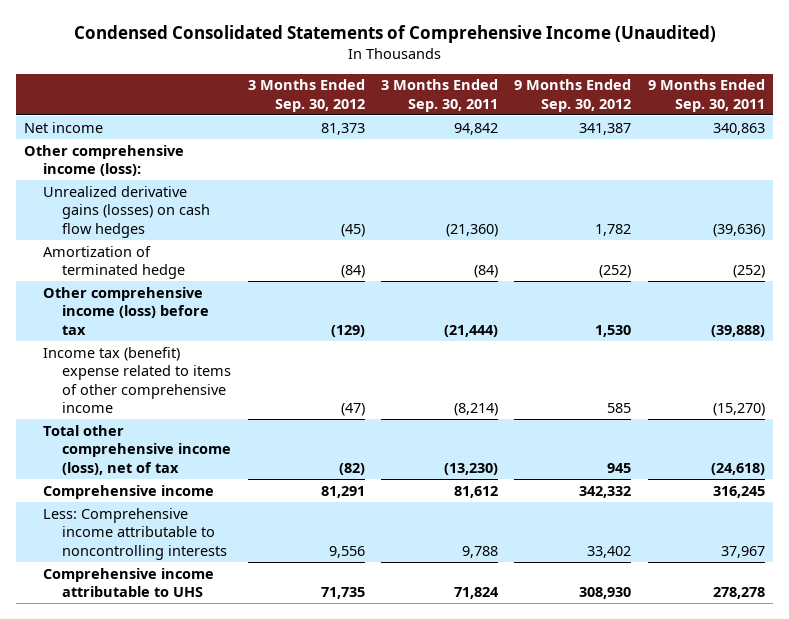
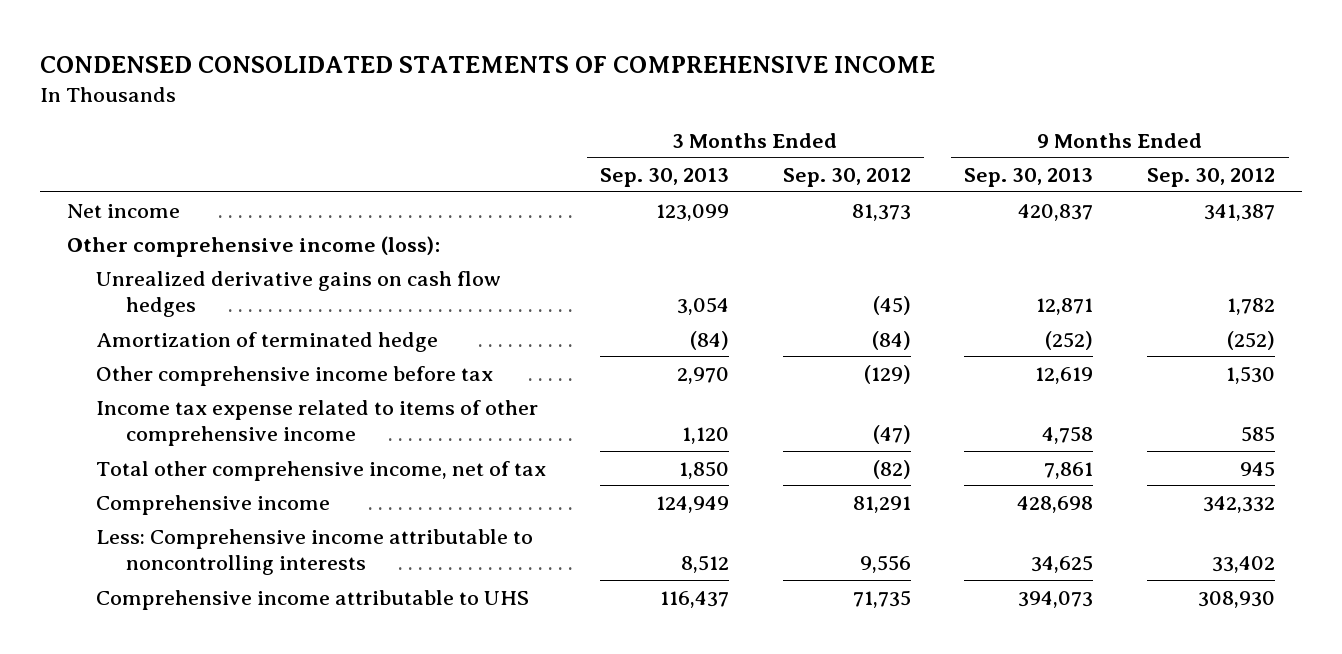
[73,25,716,44] Condensed Consolidated Statements of Comprehensive Income (Unaudited) -> [39,55,935,73] CONDENSED CONSOLIDATED STATEMENTS OF COMPREHENSIVE INCOME
[381,79,499,112] 3 Months Ended Sep. 30, 2011 -> none
[647,79,765,112] 9 Months Ended Sep. 30, 2011 -> none
none -> [599,168,729,188] Sep. 30, 2013
none -> [964,168,1094,188] Sep. 30, 2013
[43,185,211,238] Unrealized derivative gains (losses) on cash flow hedges -> [96,270,502,318] Unrealized derivative gains on cash flow hedges
[43,286,210,335] Other comprehensive income (loss) before tax -> [96,365,494,386] Other comprehensive income before tax
[43,346,232,414] Income tax (benefit) expense related to items of other comprehensive income -> [96,399,539,447] Income tax expense related to items of other comprehensive income
[43,424,232,475] Total other comprehensive income (loss), net of tax -> [96,460,547,481] Total other comprehensive income, net of tax

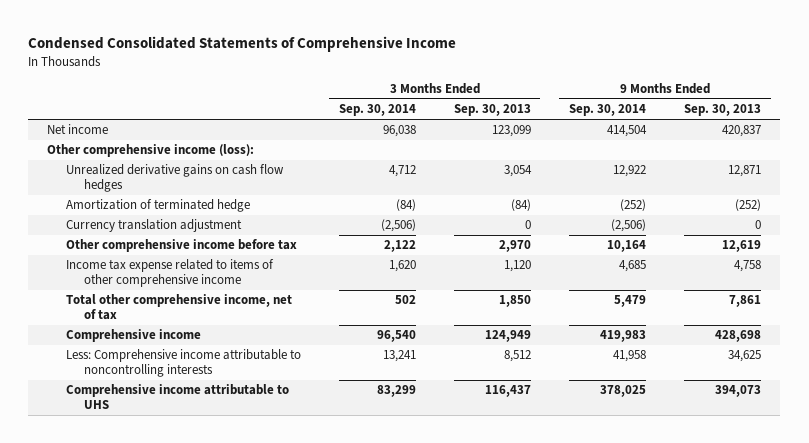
[39,55,935,73] CONDENSED CONSOLIDATED STATEMENTS OF COMPREHENSIVE INCOME -> [28,36,457,53] Condensed Consolidated Statements of Comprehensive Income
[782,168,911,188] Sep. 30, 2012 -> none
[1147,168,1276,188] Sep. 30, 2012 -> none
none -> [338,104,416,117] Sep. 30, 2014
none -> [569,104,647,117] Sep. 30, 2014
none -> [65,219,242,233] Currency translation adjustment

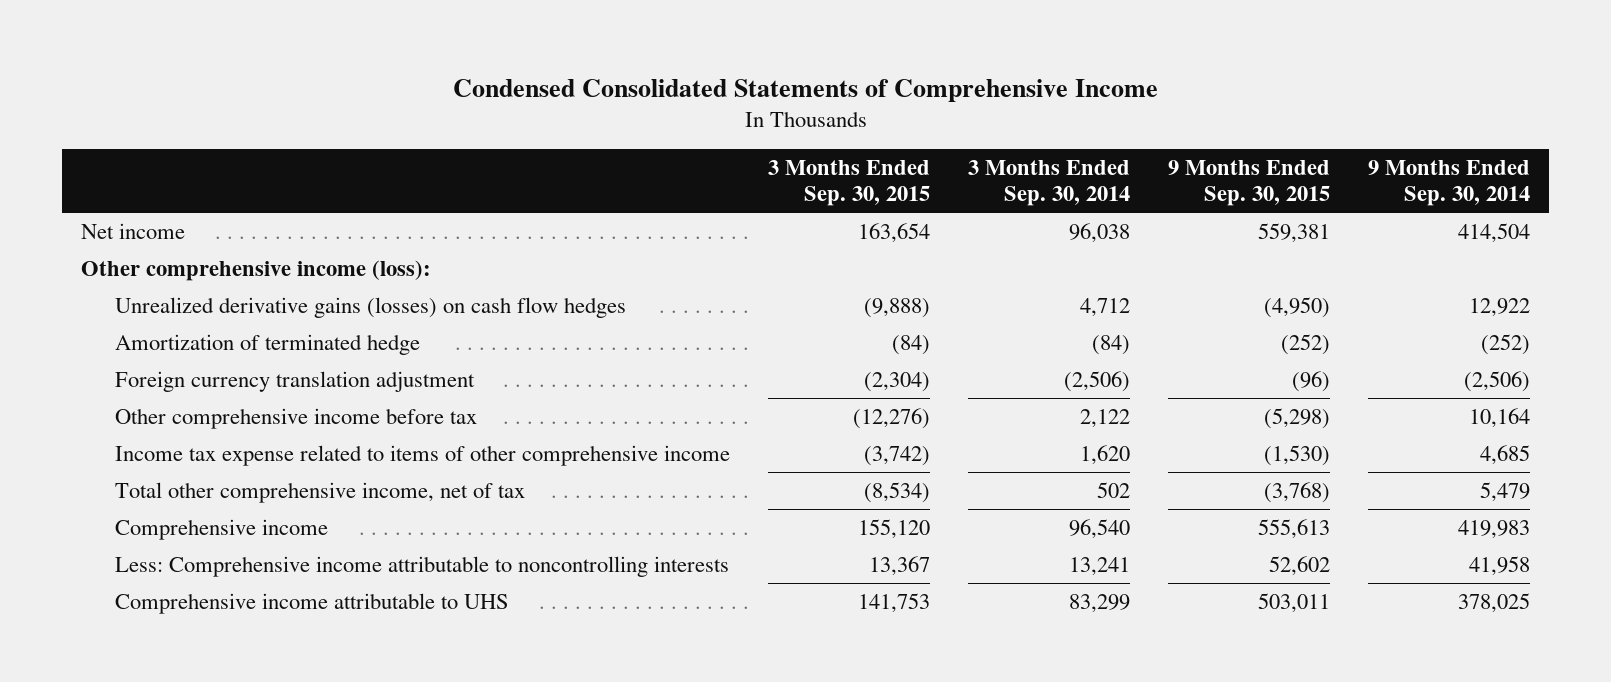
[453,104,531,117] Sep. 30, 2013 -> none
[684,104,762,117] Sep. 30, 2013 -> none
none -> [768,160,931,207] 3 Months Ended Sep. 30, 2015
none -> [1168,160,1331,207] 9 Months Ended Sep. 30, 2015
[65,164,284,193] Unrealized derivative gains on cash flow hedges -> [114,296,626,318] Unrealized derivative gains (losses) on cash flow hedges
[65,219,242,233] Currency translation adjustment -> [114,370,475,392] Foreign currency translation adjustment

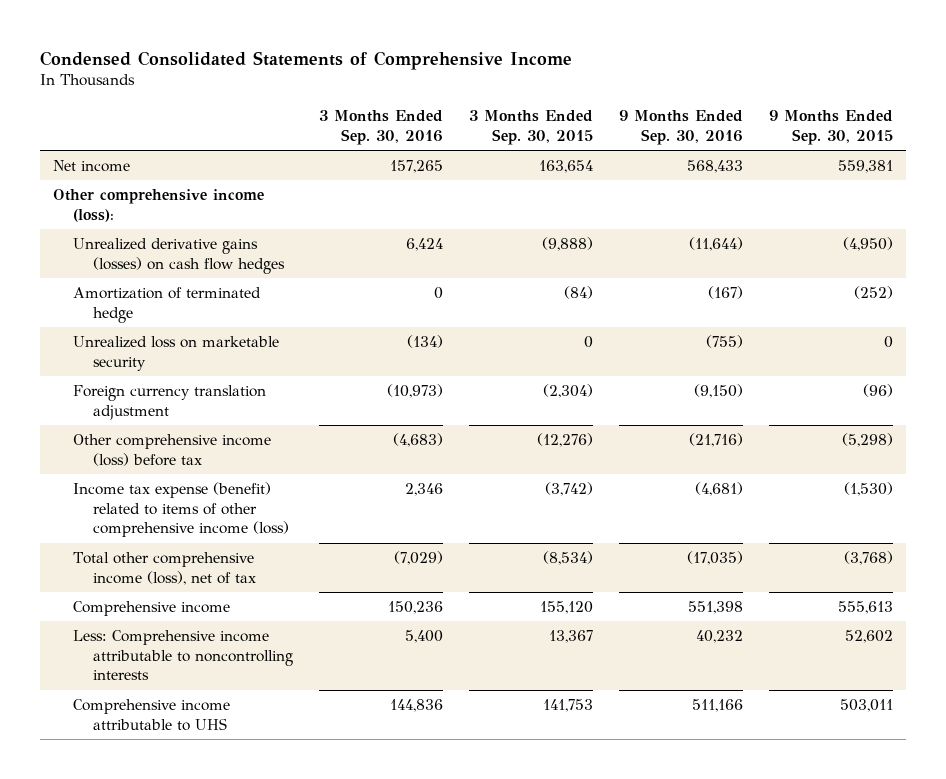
[968,160,1131,207] 3 Months Ended Sep. 30, 2014 -> none
[1368,160,1531,207] 9 Months Ended Sep. 30, 2014 -> none
none -> [318,110,443,145] 3 Months Ended Sep. 30, 2016
none -> [618,110,743,145] 9 Months Ended Sep. 30, 2016
none -> [72,336,279,371] Unrealized loss on marketable security
[114,407,477,429] Other comprehensive income before tax -> [72,434,271,466] Other comprehensive income (loss) before tax
[114,444,730,466] Income tax expense related to items of other comprehensive income -> [72,482,289,538] Income tax expense (benefit) related to items of other comprehensive income (loss)
[114,481,525,503] Total other comprehensive income, net of tax -> [72,552,256,585] Total other comprehensive income (loss), net of tax

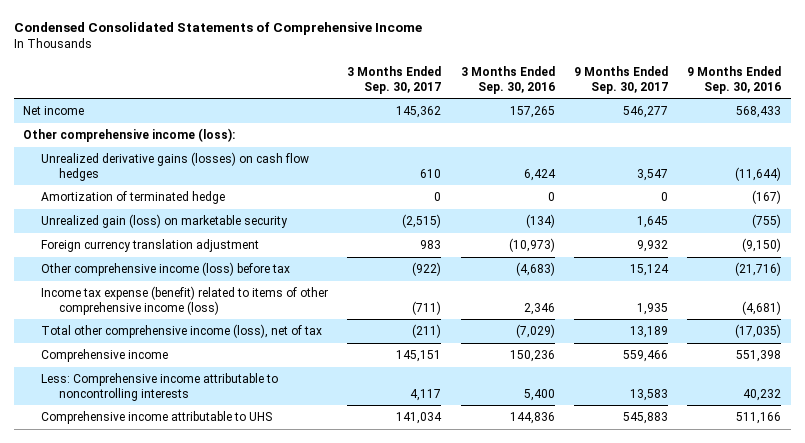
[468,110,593,145] 3 Months Ended Sep. 30, 2015 -> none
[768,110,893,145] 9 Months Ended Sep. 30, 2015 -> none
none -> [347,66,442,94] 3 Months Ended Sep. 30, 2017
none -> [574,66,669,94] 9 Months Ended Sep. 30, 2017
[72,336,279,371] Unrealized loss on marketable security -> [41,214,289,229] Unrealized gain (loss) on marketable security

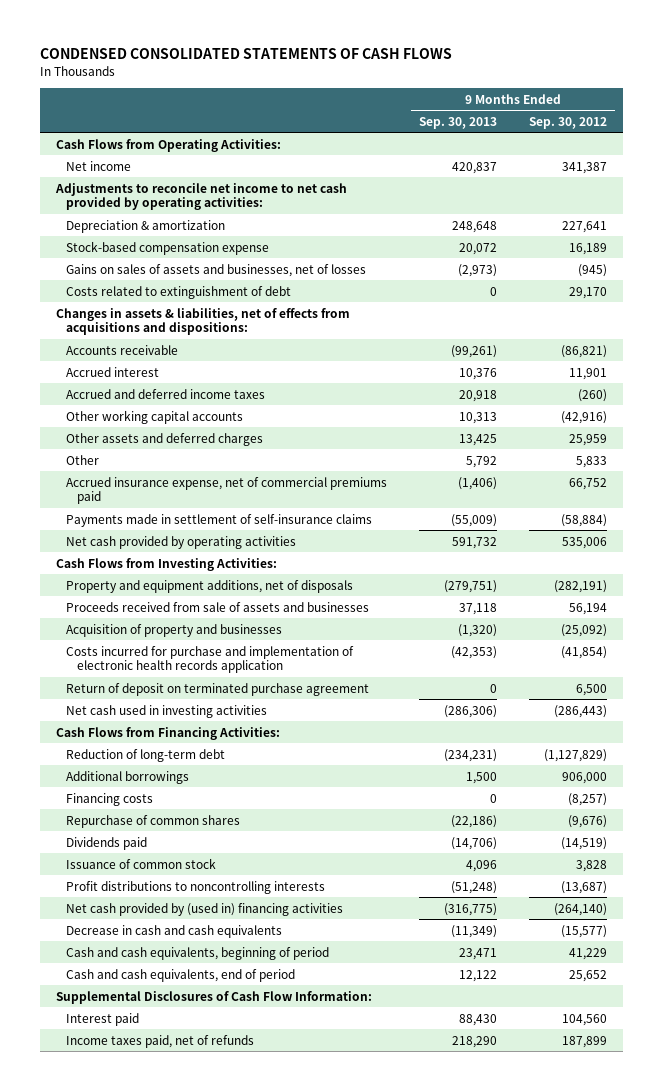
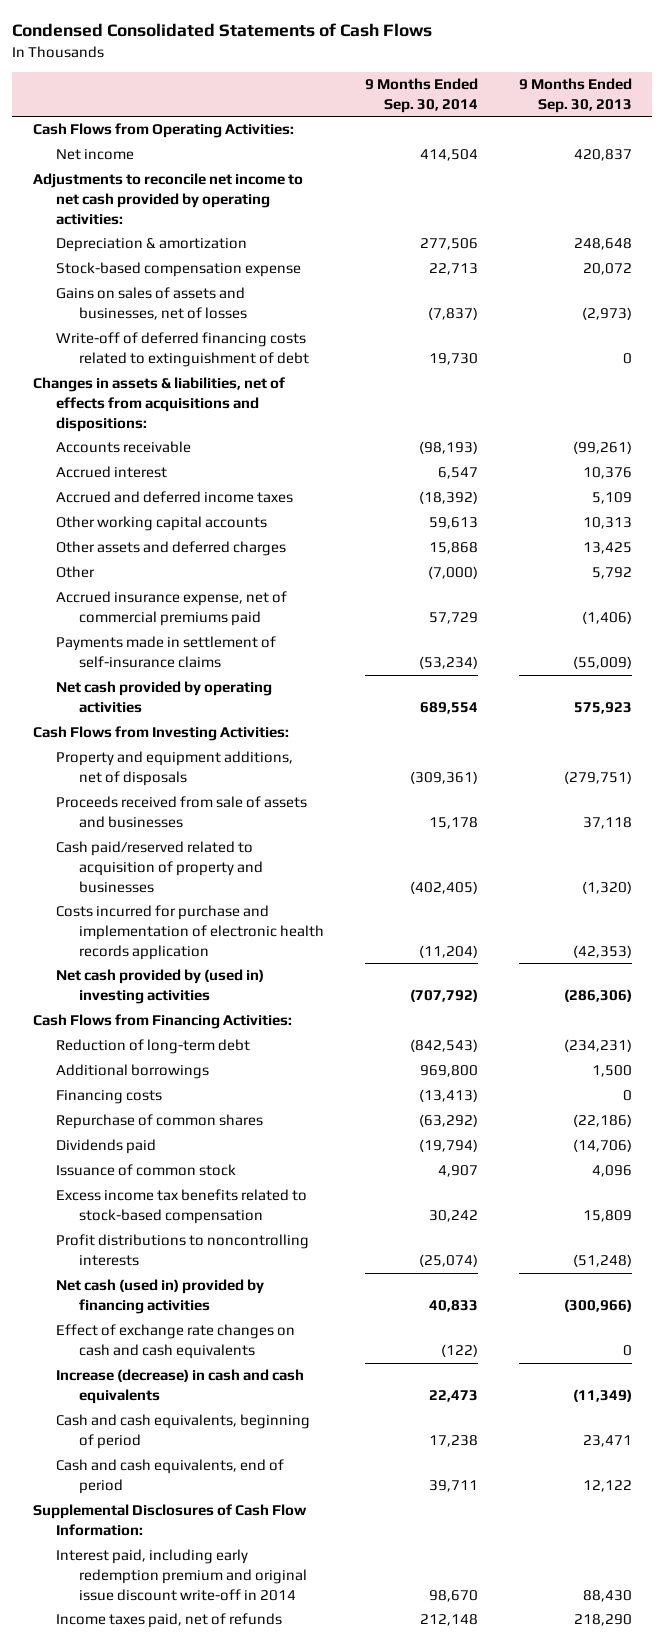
[40,48,453,60] CONDENSED CONSOLIDATED STATEMENTS OF CASH FLOWS -> [12,22,433,37] Condensed Consolidated Statements of Cash Flows
[528,116,607,129] Sep. 30, 2012 -> none
none -> [364,78,478,113] 9 Months Ended Sep. 30, 2014
[66,285,292,299] Costs related to extinguishment of debt -> [55,332,309,368] Write-off of deferred financing costs related to extinguishment of debt
[459,389,498,402] 20,918 -> [591,492,632,505] 5,109
[452,536,498,549] 591,732 -> [573,702,632,715] 575,923
[66,623,283,637] Acquisition of property and businesses -> [55,841,263,893] Cash paid/reserved related to acquisition of property and businesses
[66,682,370,696] Return of deposit on terminated purchase agreement -> none
[66,704,268,718] Net cash used in investing activities -> [55,969,264,1005] Net cash provided by (used in) investing activities
none -> [55,1189,307,1225] Excess income tax benefits related to stock-based compensation
[66,902,344,916] Net cash provided by (used in) financing activities -> [55,1279,264,1315] Net cash (used in) provided by financing activities
[444,902,498,916] (316,775) -> [563,1299,632,1313] (300,966)
none -> [55,1324,295,1360] Effect of exchange rate changes on cash and cash equivalents
[66,924,283,938] Decrease in cash and cash equivalents -> [55,1369,304,1405] Increase (decrease) in cash and cash equivalents
[66,1012,140,1026] Interest paid -> [55,1549,307,1601] Interest paid, including early redemption premium and original issue discount write-off in 2014

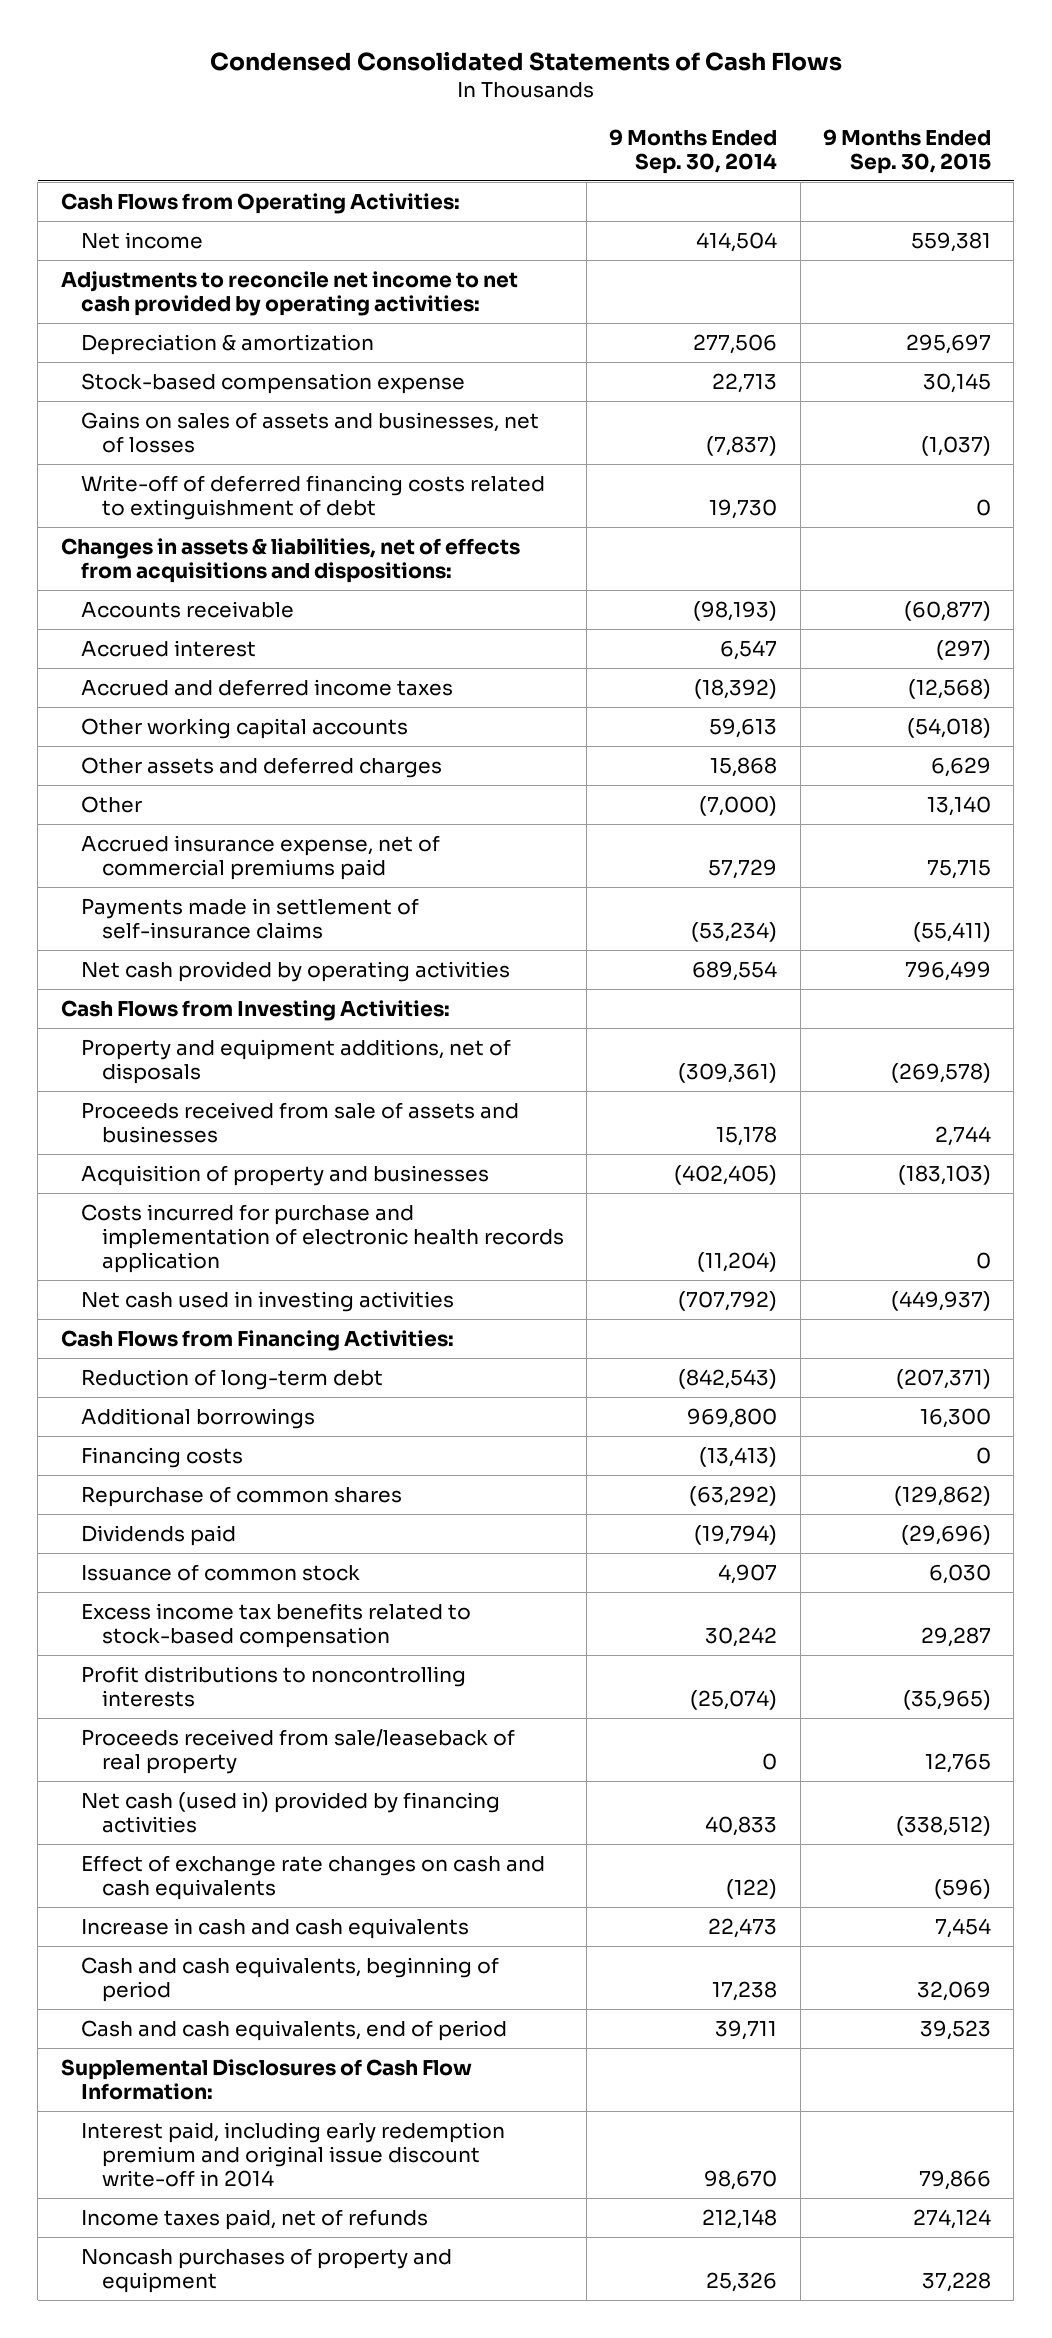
[518,78,632,113] 9 Months Ended Sep. 30, 2013 -> none
none -> [823,128,992,174] 9 Months Ended Sep. 30, 2015
[55,841,263,893] Cash paid/reserved related to acquisition of property and businesses -> [81,1164,490,1186] Acquisition of property and businesses
[55,969,264,1005] Net cash provided by (used in) investing activities -> [81,1290,455,1312] Net cash used in investing activities
none -> [81,1728,516,1774] Proceeds received from sale/leaseback of real property
[55,1369,304,1405] Increase (decrease) in cash and cash equivalents -> [81,1917,470,1939] Increase in cash and cash equivalents
none -> [81,2247,453,2293] Noncash purchases of property and equipment

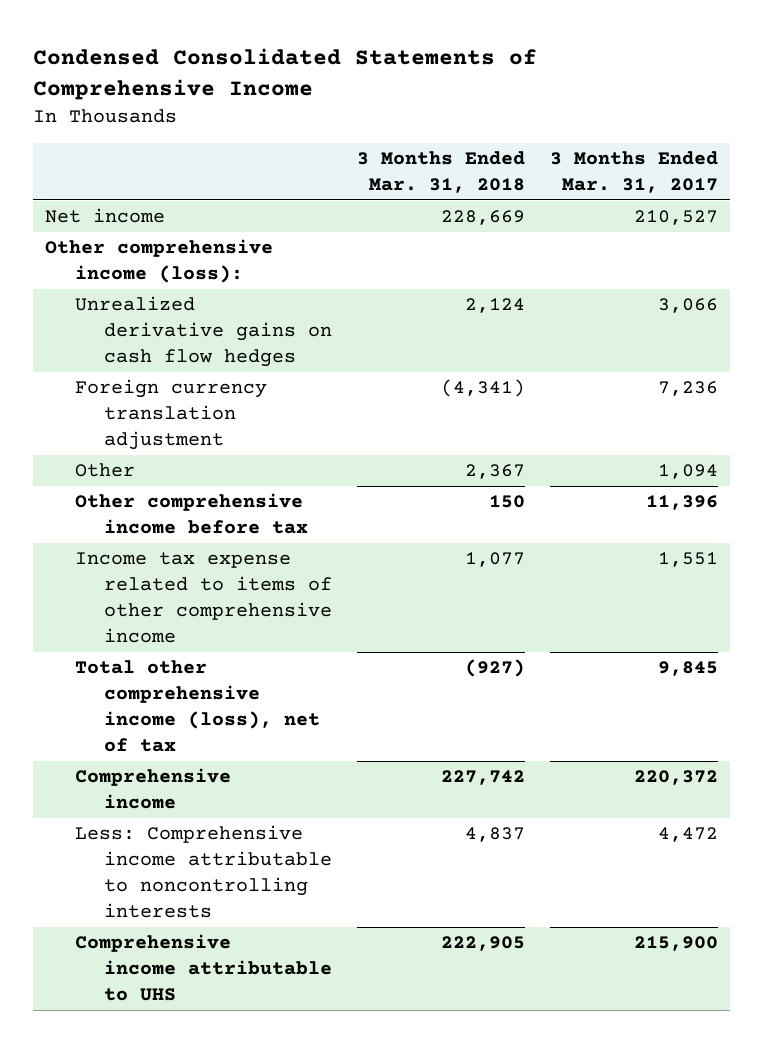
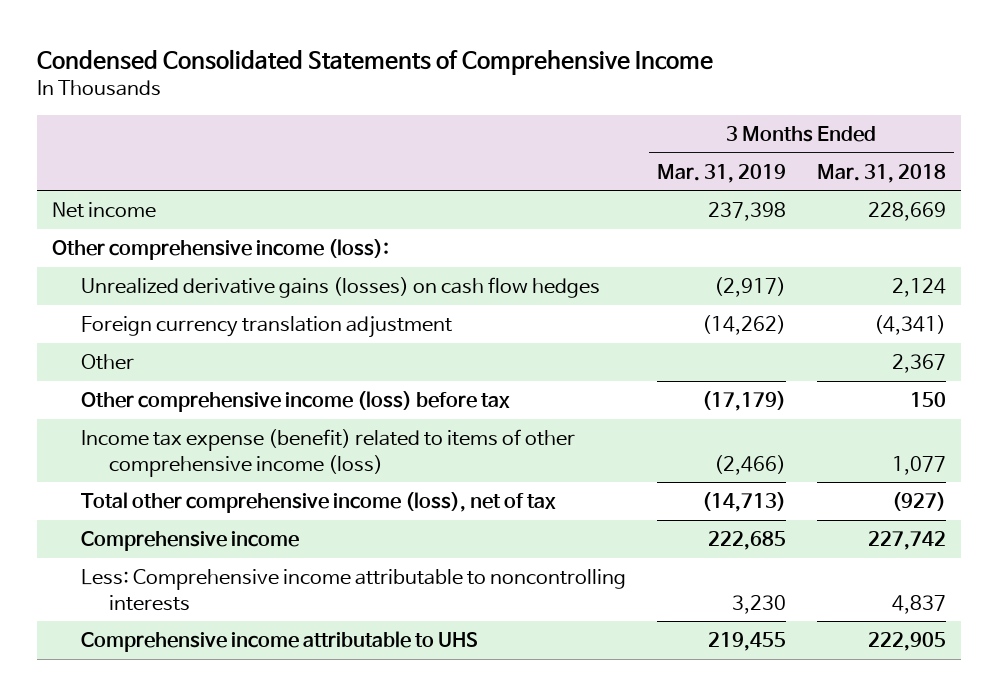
[549,151,718,193] 3 Months Ended Mar. 31, 2017 -> none
none -> [656,163,786,183] Mar. 31, 2019
[74,296,332,368] Unrealized derivative gains on cash flow hedges -> [80,277,600,299] Unrealized derivative gains (losses) on cash flow hedges
[74,493,308,535] Other comprehensive income before tax -> [80,391,510,413] Other comprehensive income (loss) before tax
[74,552,332,643] Income tax expense related to items of other comprehensive income -> [80,429,575,477] Income tax expense (benefit) related to items of other comprehensive income (loss)

